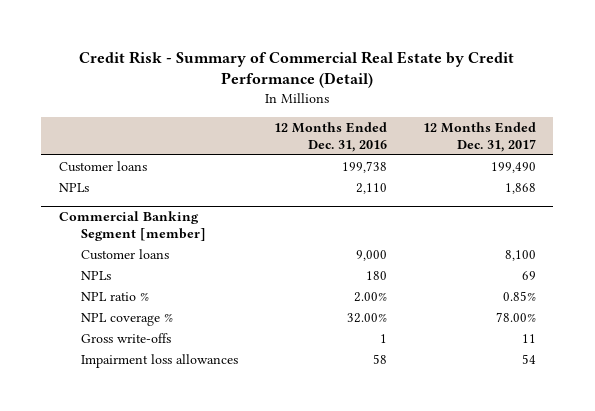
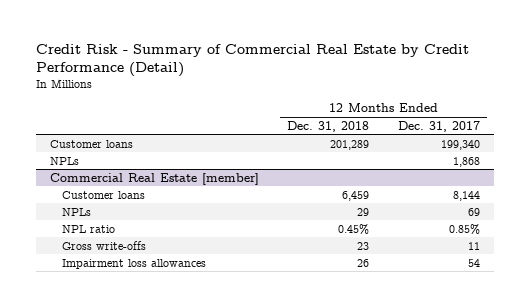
[273,122,387,152] 12 Months Ended Dec. 31, 2016 -> none
none -> [287,120,370,132] Dec. 31, 2018
[490,161,536,173] 199,490 -> [440,139,480,150] 199,340
[59,211,207,242] Commercial Banking Segment [member] -> [50,172,260,185] Commercial Real Estate [member]
[504,249,536,261] 8,100 -> [452,190,480,201] 8,144
[81,312,174,326] NPL coverage % -> none
[81,291,150,301] NPL ratio % -> [61,224,115,233] NPL ratio

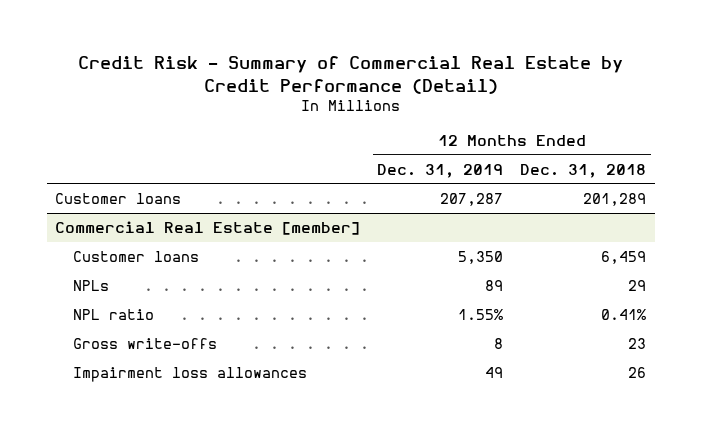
[397,120,480,132] Dec. 31, 2017 -> none
none -> [377,163,504,178] Dec. 31, 2019
[50,156,80,165] NPLs -> none
[338,223,370,235] 0.45% -> [601,308,647,320] 0.41%

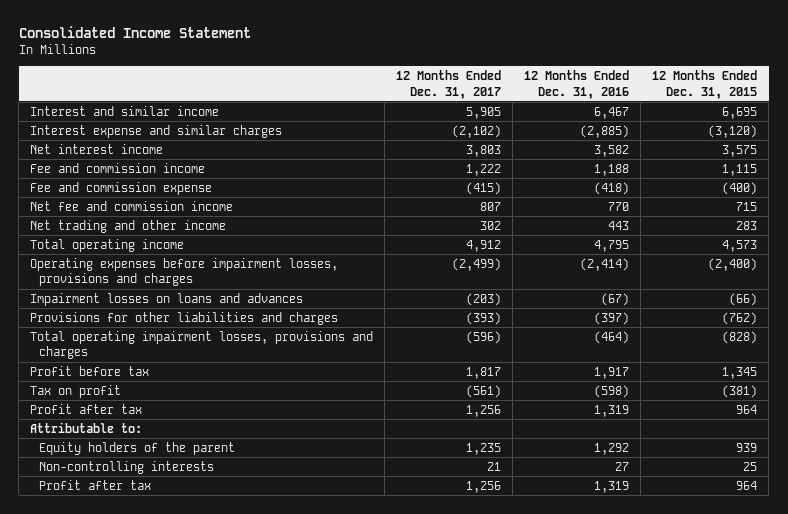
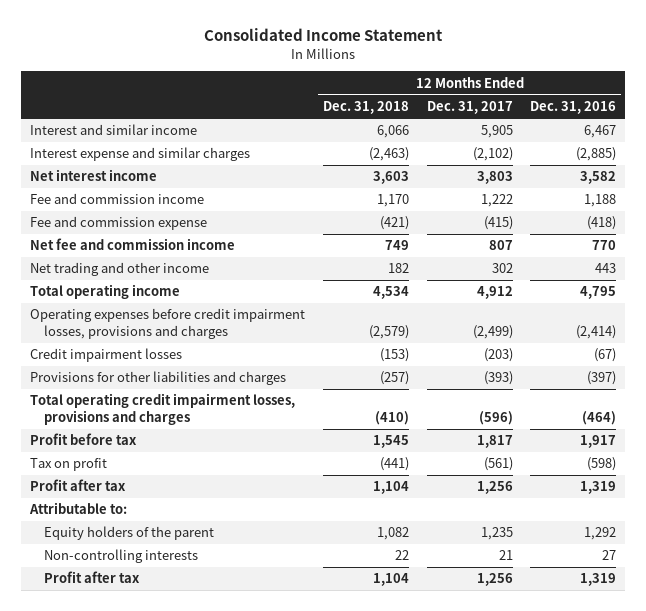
[652,70,758,99] 12 Months Ended Dec. 31, 2015 -> none
none -> [322,101,409,115] Dec. 31, 2018
[30,258,339,287] Operating expenses before impairment losses, provisions and charges -> [29,308,305,339] Operating expenses before credit impairment losses, provisions and charges
[30,293,304,307] Impairment losses on loans and advances -> [29,348,182,363] Credit impairment losses
[30,331,374,360] Total operating impairment losses, provisions and charges -> [29,393,295,425] Total operating credit impairment losses, provisions and charges

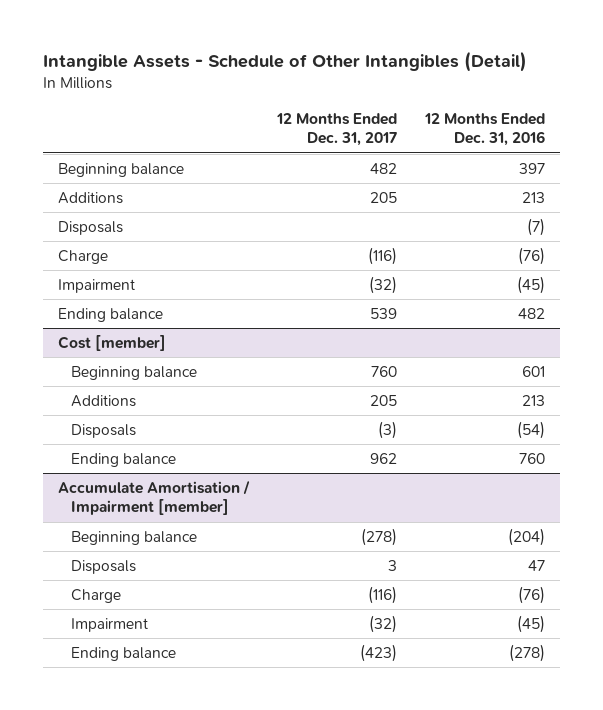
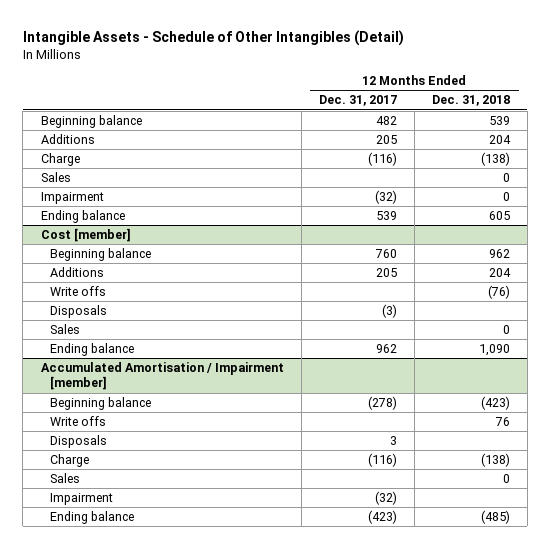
[424,112,546,147] 12 Months Ended Dec. 31, 2016 -> none
none -> [431,95,510,107] Dec. 31, 2018
[57,220,123,235] Disposals -> none
none -> [40,172,71,183] Sales
none -> [49,286,106,297] Write offs
none -> [49,324,80,335] Sales
[57,479,250,516] Accumulate Amortisation / Impairment [member] -> [40,362,284,391] Accumulated Amortisation / Impairment [member]
none -> [49,416,106,427] Write offs
none -> [49,473,80,484] Sales

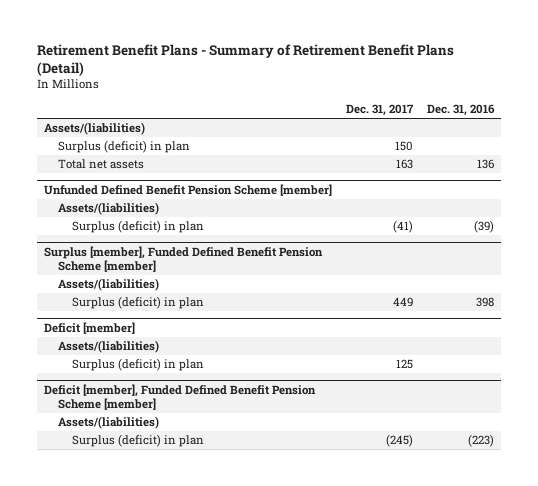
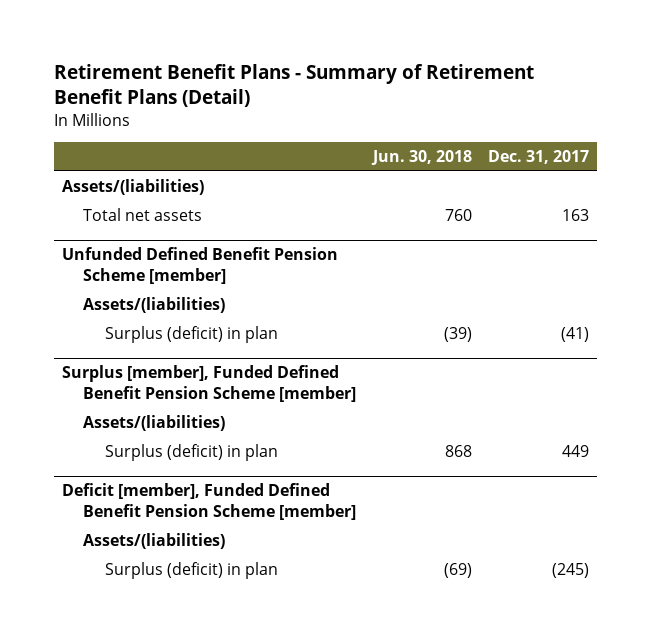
[427,104,496,117] Dec. 31, 2016 -> none
none -> [370,150,472,166] Jun. 30, 2018
[58,140,191,154] Surplus (deficit) in plan -> none
[43,321,135,334] Deficit [member] -> none
[58,340,160,354] Assets/(liabilities) -> none
[72,358,205,372] Surplus (deficit) in plan -> none

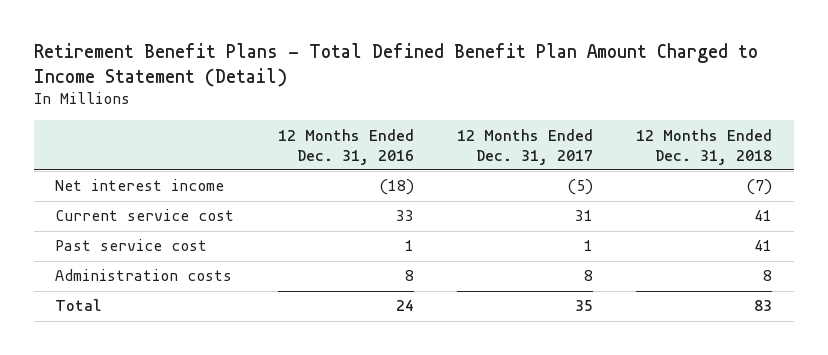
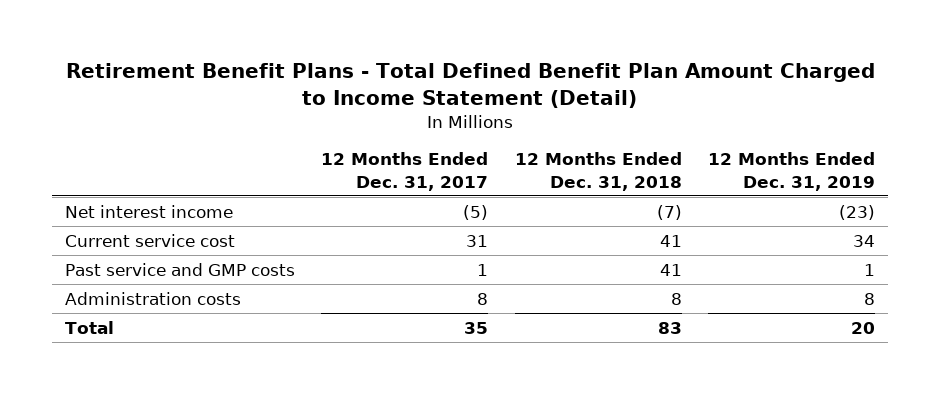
[277,128,414,165] 12 Months Ended Dec. 31, 2016 -> none
none -> [708,152,876,191] 12 Months Ended Dec. 31, 2019
[55,239,208,252] Past service cost -> [64,262,295,276] Past service and GMP costs

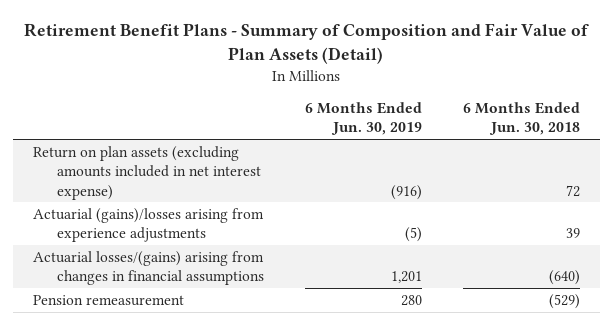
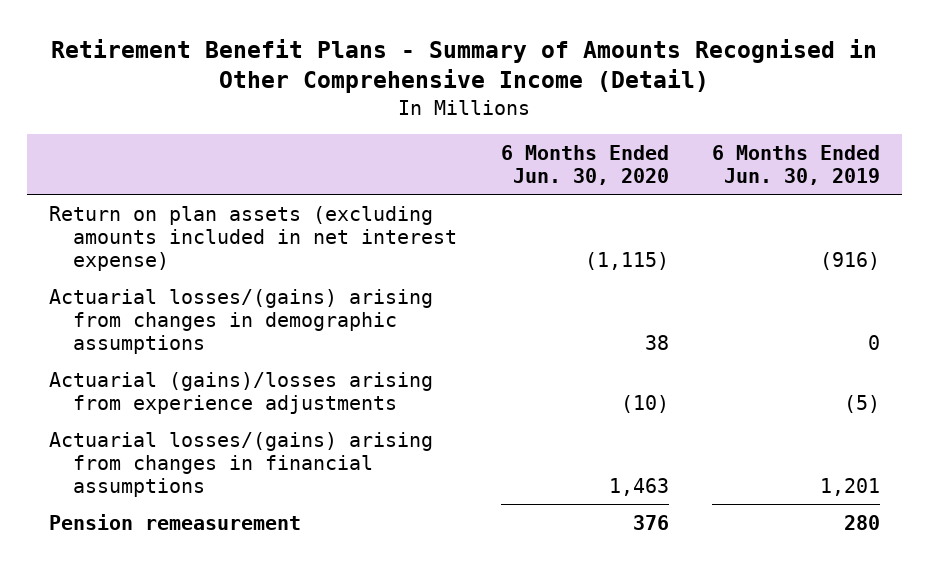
[24,23,590,65] Retirement Benefit Plans - Summary of Composition and Fair Value of Plan Assets (Detail) -> [51,38,878,94] Retirement Benefit Plans - Summary of Amounts Recognised in Other Comprehensive Income (Detail)
[462,101,580,136] 6 Months Ended Jun. 30, 2018 -> none
none -> [500,144,669,185] 6 Months Ended Jun. 30, 2020
none -> [48,288,433,354] Actuarial losses/(gains) arising from changes in demographic assumptions

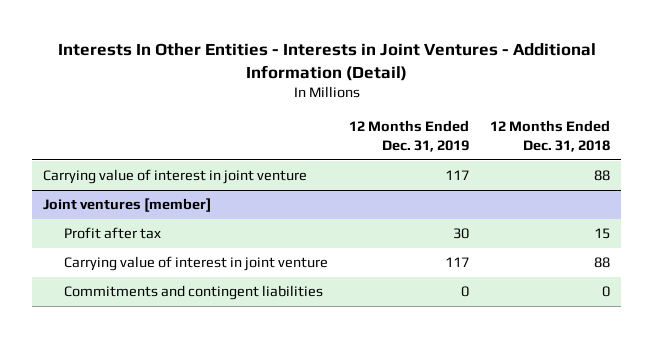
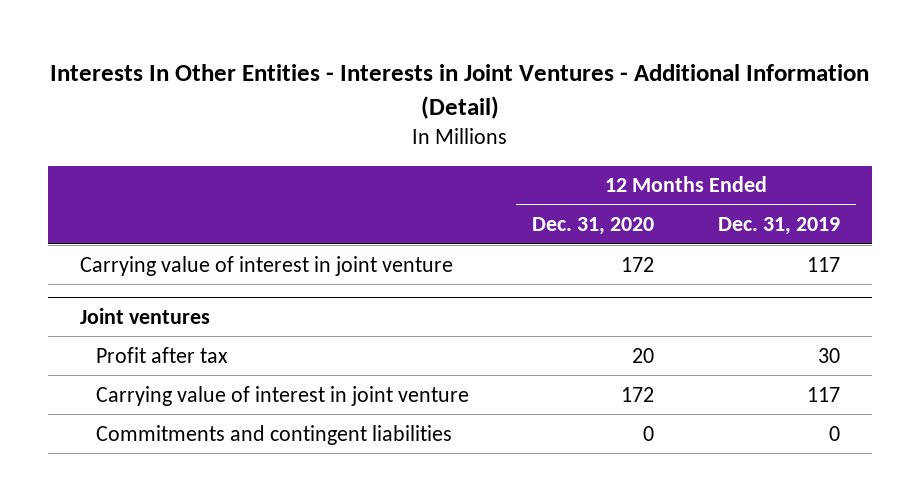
[490,120,611,152] 12 Months Ended Dec. 31, 2018 -> none
none -> [532,217,655,236] Dec. 31, 2020
[42,198,211,213] Joint ventures [member] -> [79,307,210,324] Joint ventures

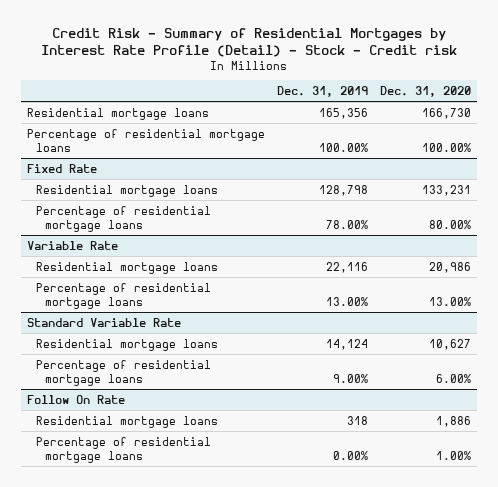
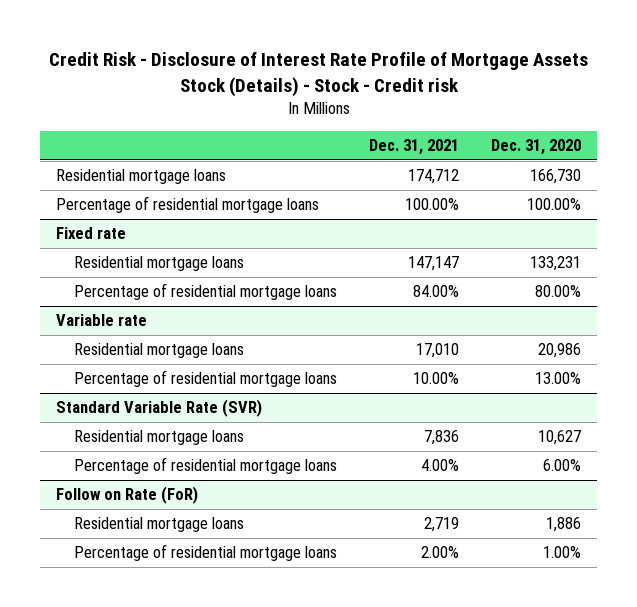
[41,28,458,57] Credit Risk - Summary of Residential Mortgages by Interest Rate Profile (Detail) - Stock - Credit risk -> [48,52,588,97] Credit Risk - Disclosure of Interest Rate Profile of Mortgage Assets Stock (Details) - Stock - Credit risk
[277,85,369,97] Dec. 31, 2019 -> none
none -> [368,139,459,156] Dec. 31, 2021
[27,163,98,173] Fixed Rate -> [56,227,127,240] Fixed rate
[27,240,119,250] Variable Rate -> [56,314,148,327] Variable rate
[27,317,182,327] Standard Variable Rate -> [56,399,263,418] Standard Variable Rate (SVR)
[27,394,126,404] Follow On Rate -> [56,486,199,505] Follow on Rate (FoR)

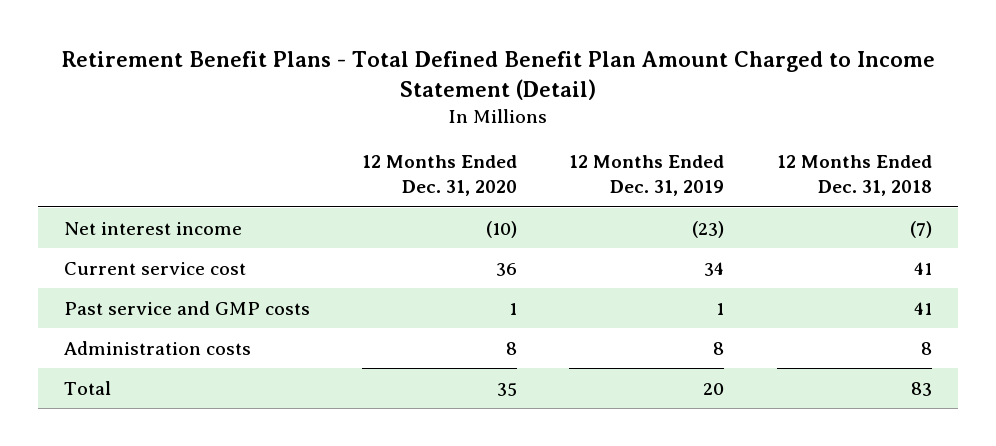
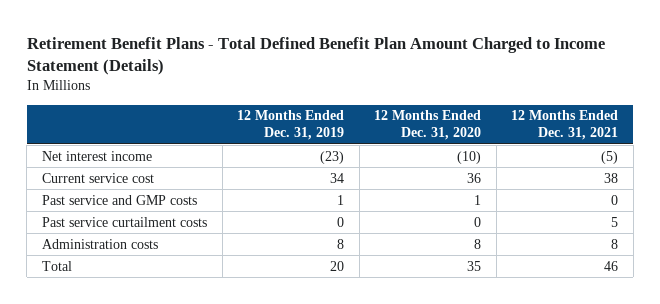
[61,51,935,101] Retirement Benefit Plans - Total Defined Benefit Plan Amount Charged to Income Statement (Detail) -> [26,37,605,76] Retirement Benefit Plans - Total Defined Benefit Plan Amount Charged to Income Statement (Details)
[776,155,932,197] 12 Months Ended Dec. 31, 2018 -> none
none -> [511,110,619,141] 12 Months Ended Dec. 31, 2021
none -> [42,216,208,227] Past service curtailment costs

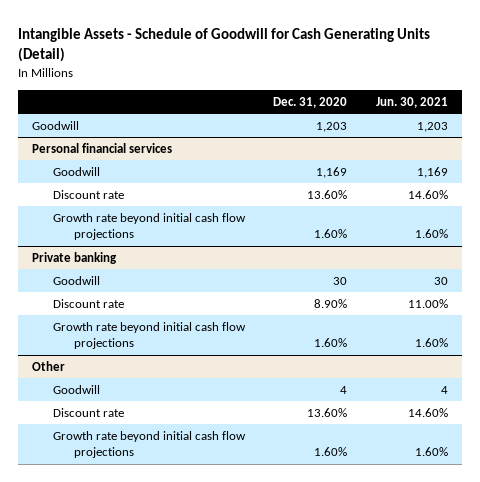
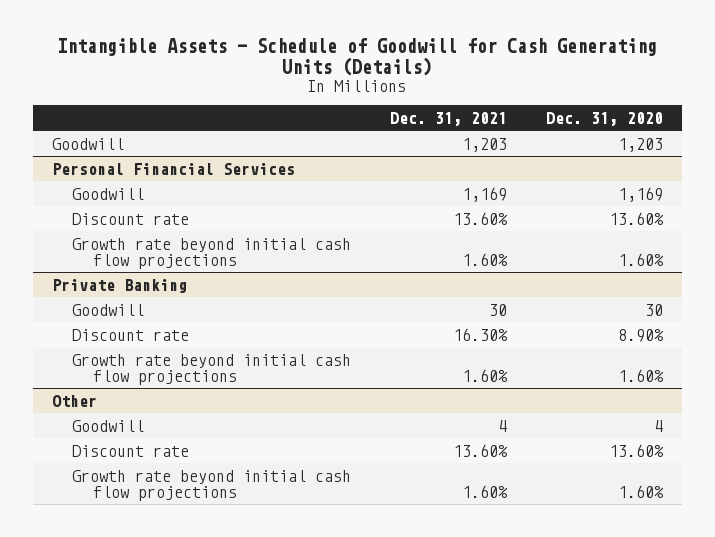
[17,27,430,63] Intangible Assets - Schedule of Goodwill for Cash Generating Units (Detail) -> [57,38,658,77] Intangible Assets - Schedule of Goodwill for Cash Generating Units (Details)
[375,97,448,109] Jun. 30, 2021 -> none
none -> [390,112,508,127] Dec. 31, 2021
[32,142,173,153] Personal financial services -> [52,162,296,175] Personal Financial Services
[32,251,118,264] Private banking -> [52,278,188,293] Private Banking

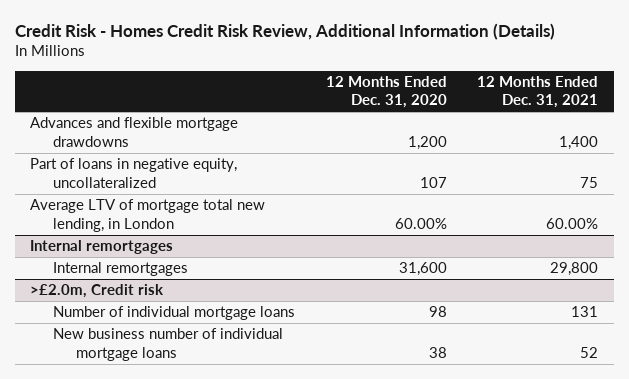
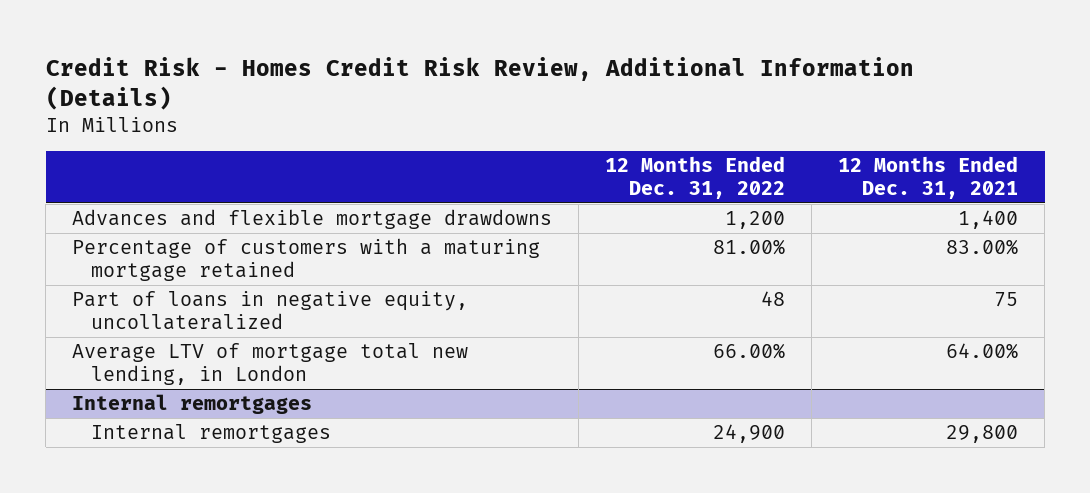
[325,76,447,109] 12 Months Ended Dec. 31, 2020 -> none
none -> [605,156,786,199] 12 Months Ended Dec. 31, 2022
none -> [72,238,541,281] Percentage of customers with a maturing mortgage retained
[546,217,599,229] 60.00% -> [946,343,1019,360] 64.00%
[30,284,165,299] >£2.0m, Credit risk -> none
[52,306,295,321] Number of individual mortgage loans -> none
[52,328,283,361] New business number of individual mortgage loans -> none

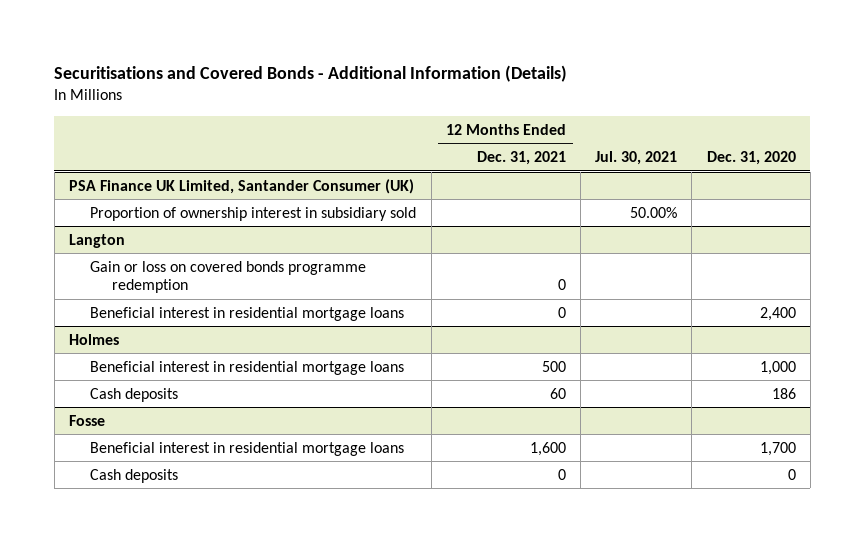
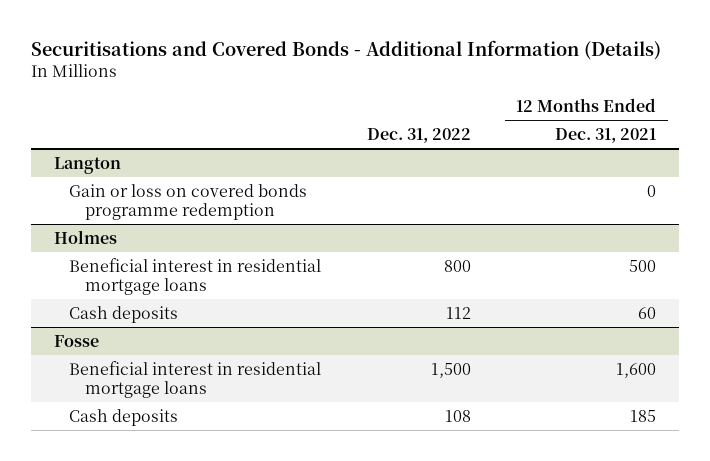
[595,150,678,165] Jul. 30, 2021 -> none
[706,150,796,165] Dec. 31, 2020 -> none
none -> [366,127,471,143] Dec. 31, 2022
[68,178,414,194] PSA Finance UK Limited, Santander Consumer (UK) -> none
[90,206,417,221] Proportion of ownership interest in subsidiary sold -> none
[90,306,405,321] Beneficial interest in residential mortgage loans -> none
[557,468,566,480] 0 -> [630,409,657,422] 185

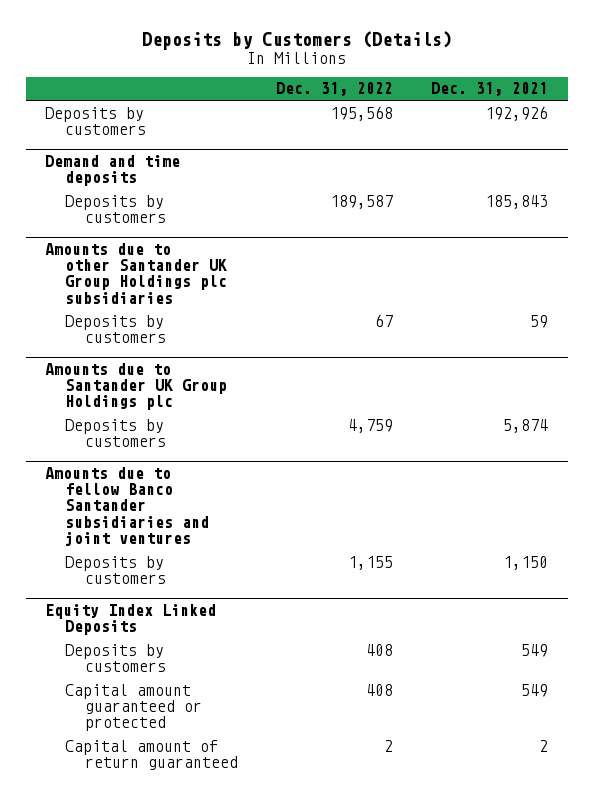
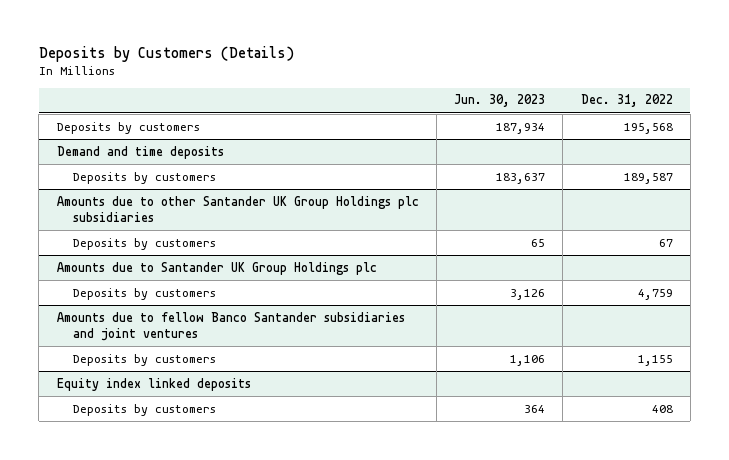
[431,82,549,97] Dec. 31, 2021 -> none
none -> [454,94,546,108] Jun. 30, 2023
[45,603,217,636] Equity Index Linked Deposits -> [56,377,251,391] Equity index linked deposits
[65,683,202,732] Capital amount guaranteed or protected -> none
[65,739,238,770] Capital amount of return guaranteed -> none

